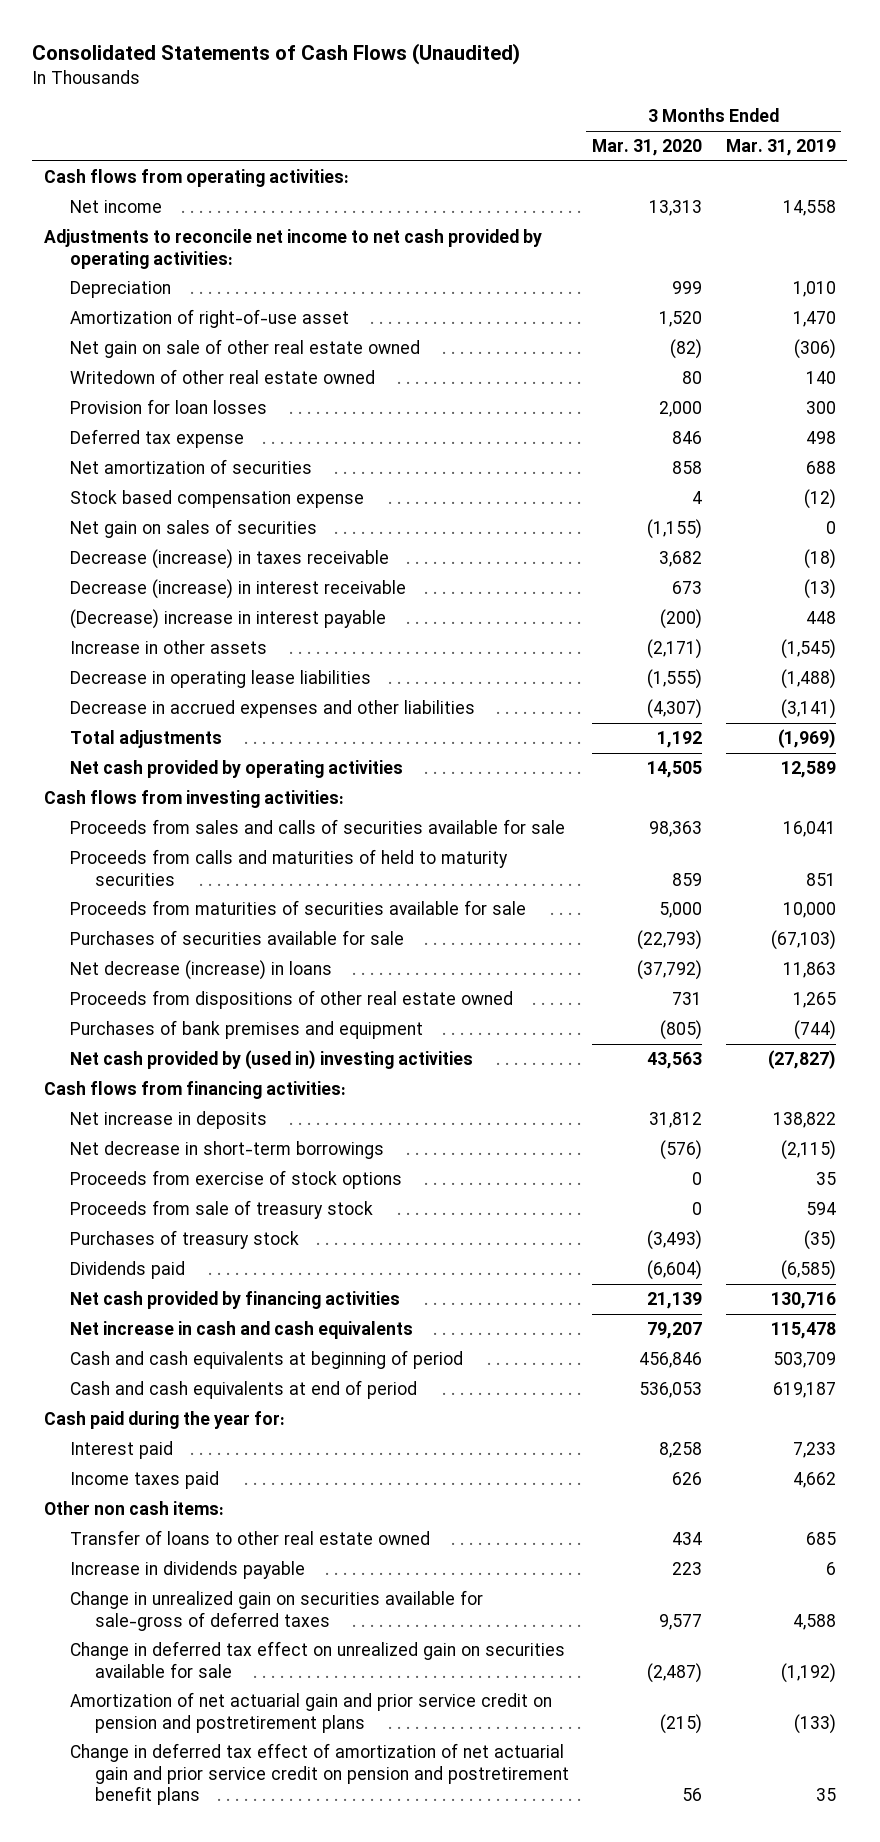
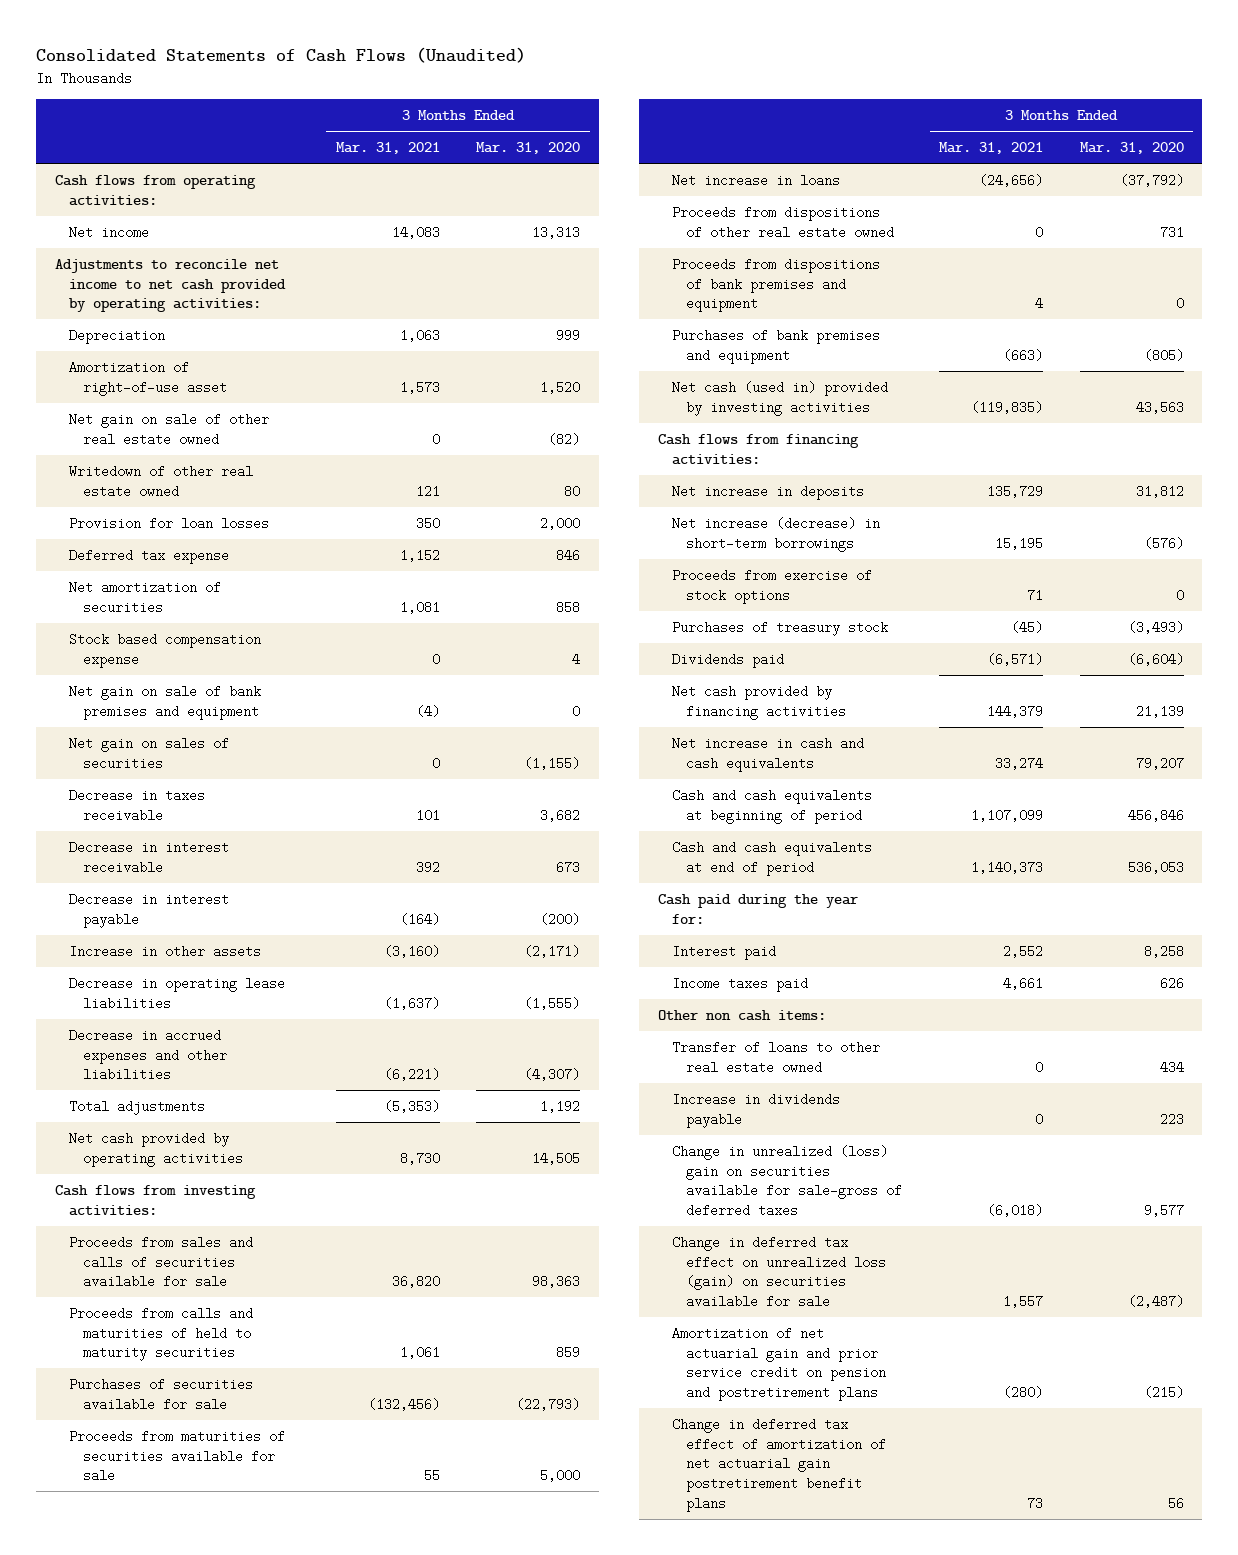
[725,139,836,157] Mar. 31, 2019 -> none
none -> [335,142,440,155] Mar. 31, 2021
none -> [68,684,261,720] Net gain on sale of bank premises and equipment
[69,549,389,570] Decrease (increase) in taxes receivable -> [68,788,205,822] Decrease in taxes receivable
[69,579,406,600] Decrease (increase) in interest receivable -> [68,840,229,874] Decrease in interest receivable
[69,609,386,630] (Decrease) increase in interest payable -> [68,892,229,928] Decrease in interest payable
[69,900,526,916] Proceeds from maturities of securities available for sale -> [68,1429,285,1483] Proceeds from maturities of securities available for sale
[69,960,332,981] Net decrease (increase) in loans -> [671,173,840,187] Net increase in loans
none -> [671,257,880,313] Proceeds from dispositions of bank premises and equipment
[69,1050,473,1070] Net cash provided by (used in) investing activities -> [671,380,888,416] Net cash (used in) provided by investing activities
[69,1141,384,1160] Net decrease in short-term borrowings -> [671,516,880,552] Net increase (decrease) in short-term borrowings
[69,1200,373,1220] Proceeds from sale of treasury stock -> none
[69,1590,483,1631] Change in unrealized gain on securities available for sale-gross of deferred taxes -> [671,1144,902,1218] Change in unrealized (loss) gain on securities available for sale-gross of deferred taxes
[69,1641,565,1678] Change in deferred tax effect on unrealized gain on securities available for sale -> [671,1235,886,1309] Change in deferred tax effect on unrealized loss (gain) on securities available for sale
[69,1743,569,1806] Change in deferred tax effect of amortization of net actuarial gain and prior service credit on pension and postretirement benefit plans -> [671,1417,886,1512] Change in deferred tax effect of amortization of net actuarial gain postretirement benefit plans

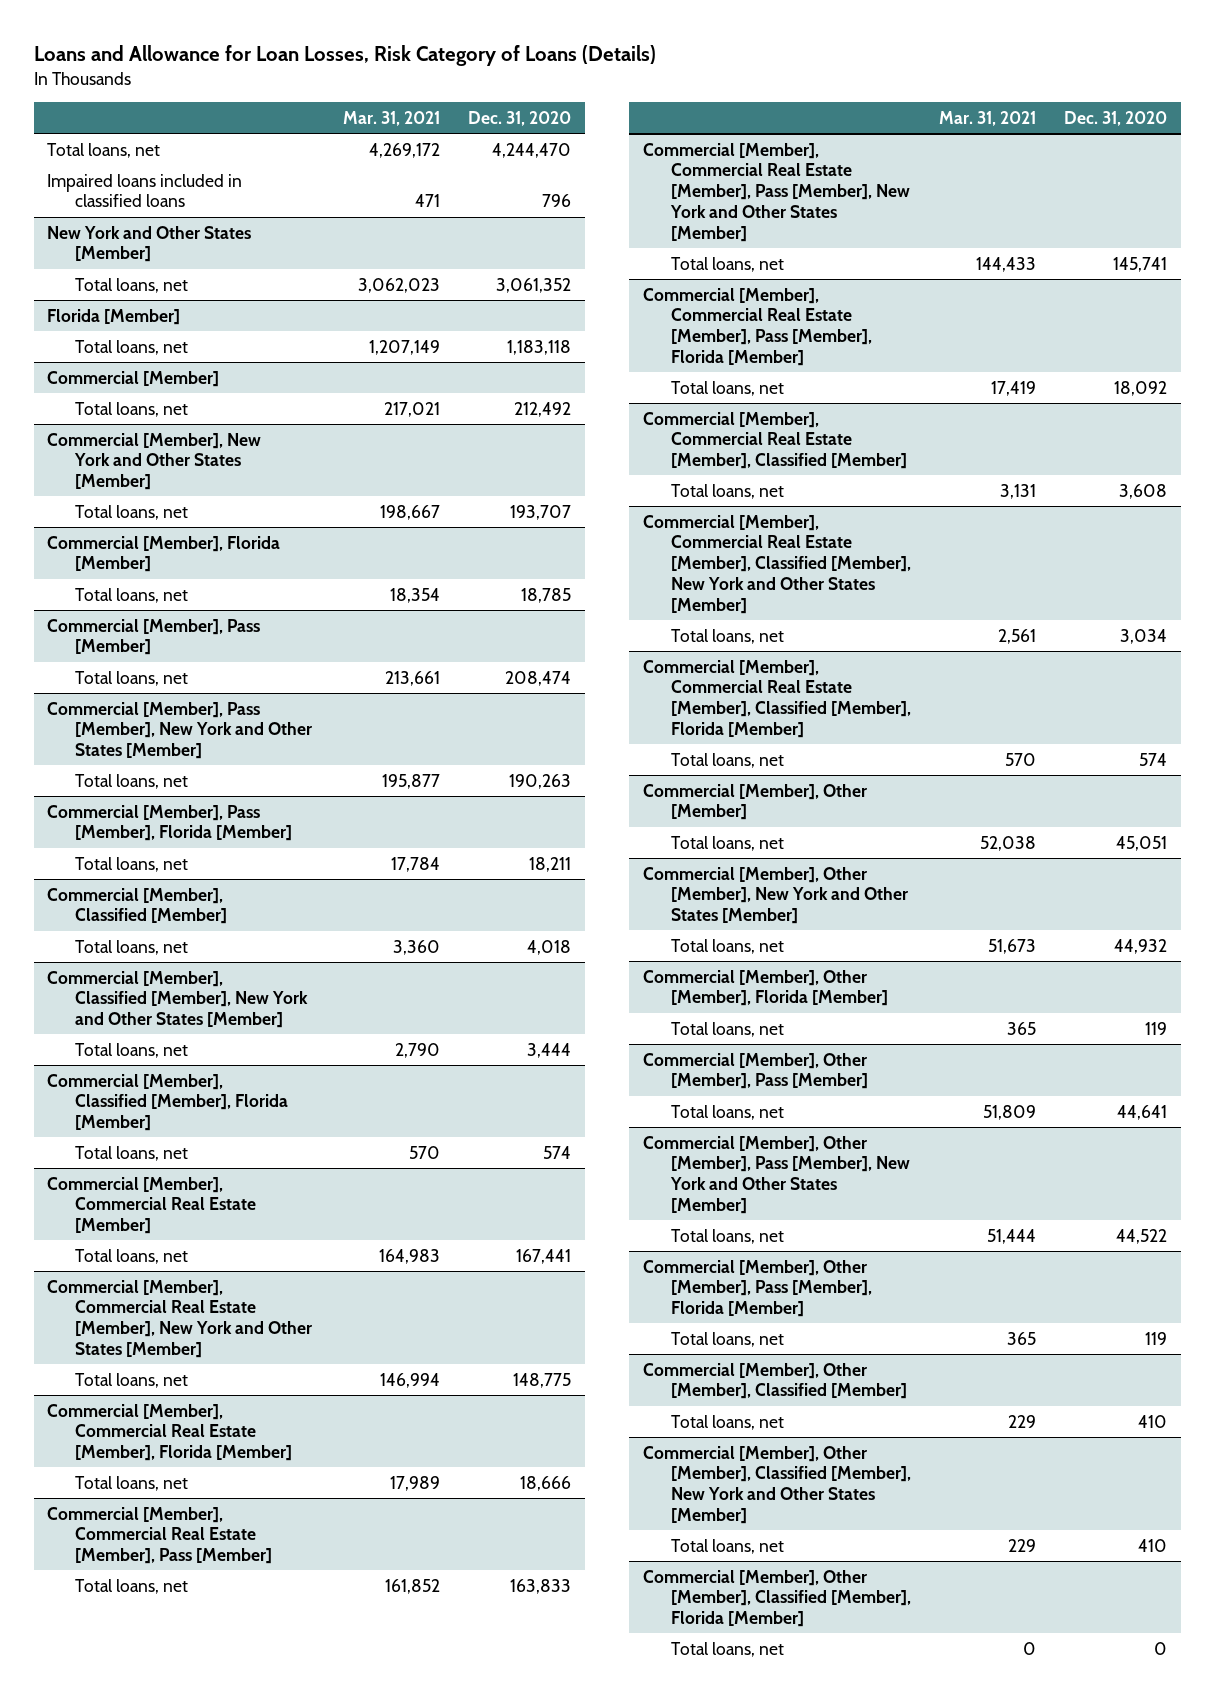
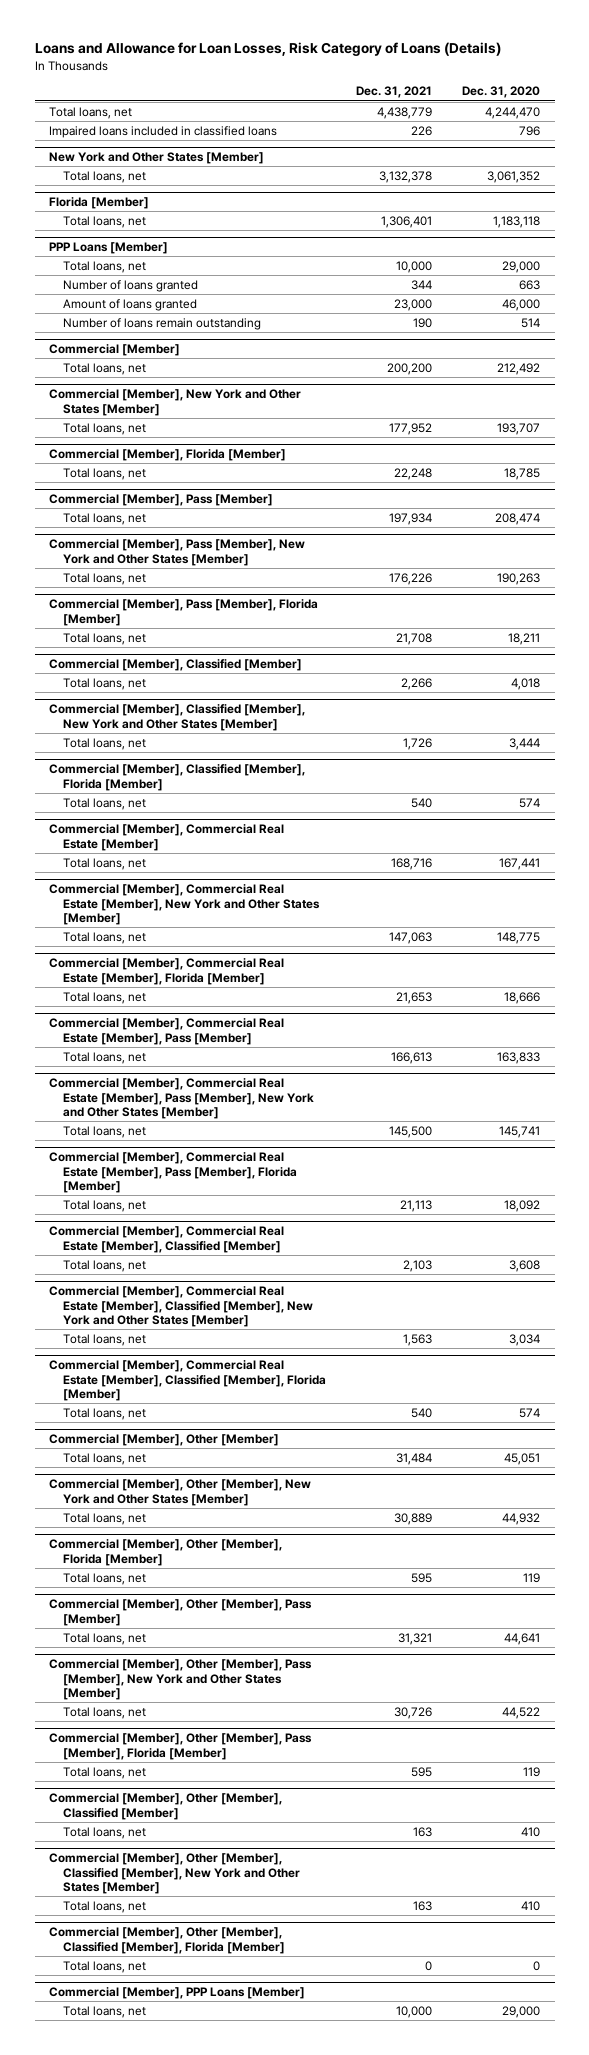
[343,110,441,126] Mar. 31, 2021 -> none
none -> [355,86,432,99] Dec. 31, 2021
none -> [49,242,169,255] PPP Loans [Member]
none -> [63,260,147,273] Total loans, net
none -> [63,279,199,292] Number of loans granted
none -> [63,298,198,311] Amount of loans granted
none -> [63,317,262,330] Number of loans remain outstanding
none -> [49,1987,306,2000] Commercial [Member], PPP Loans [Member]
none -> [63,2005,147,2018] Total loans, net

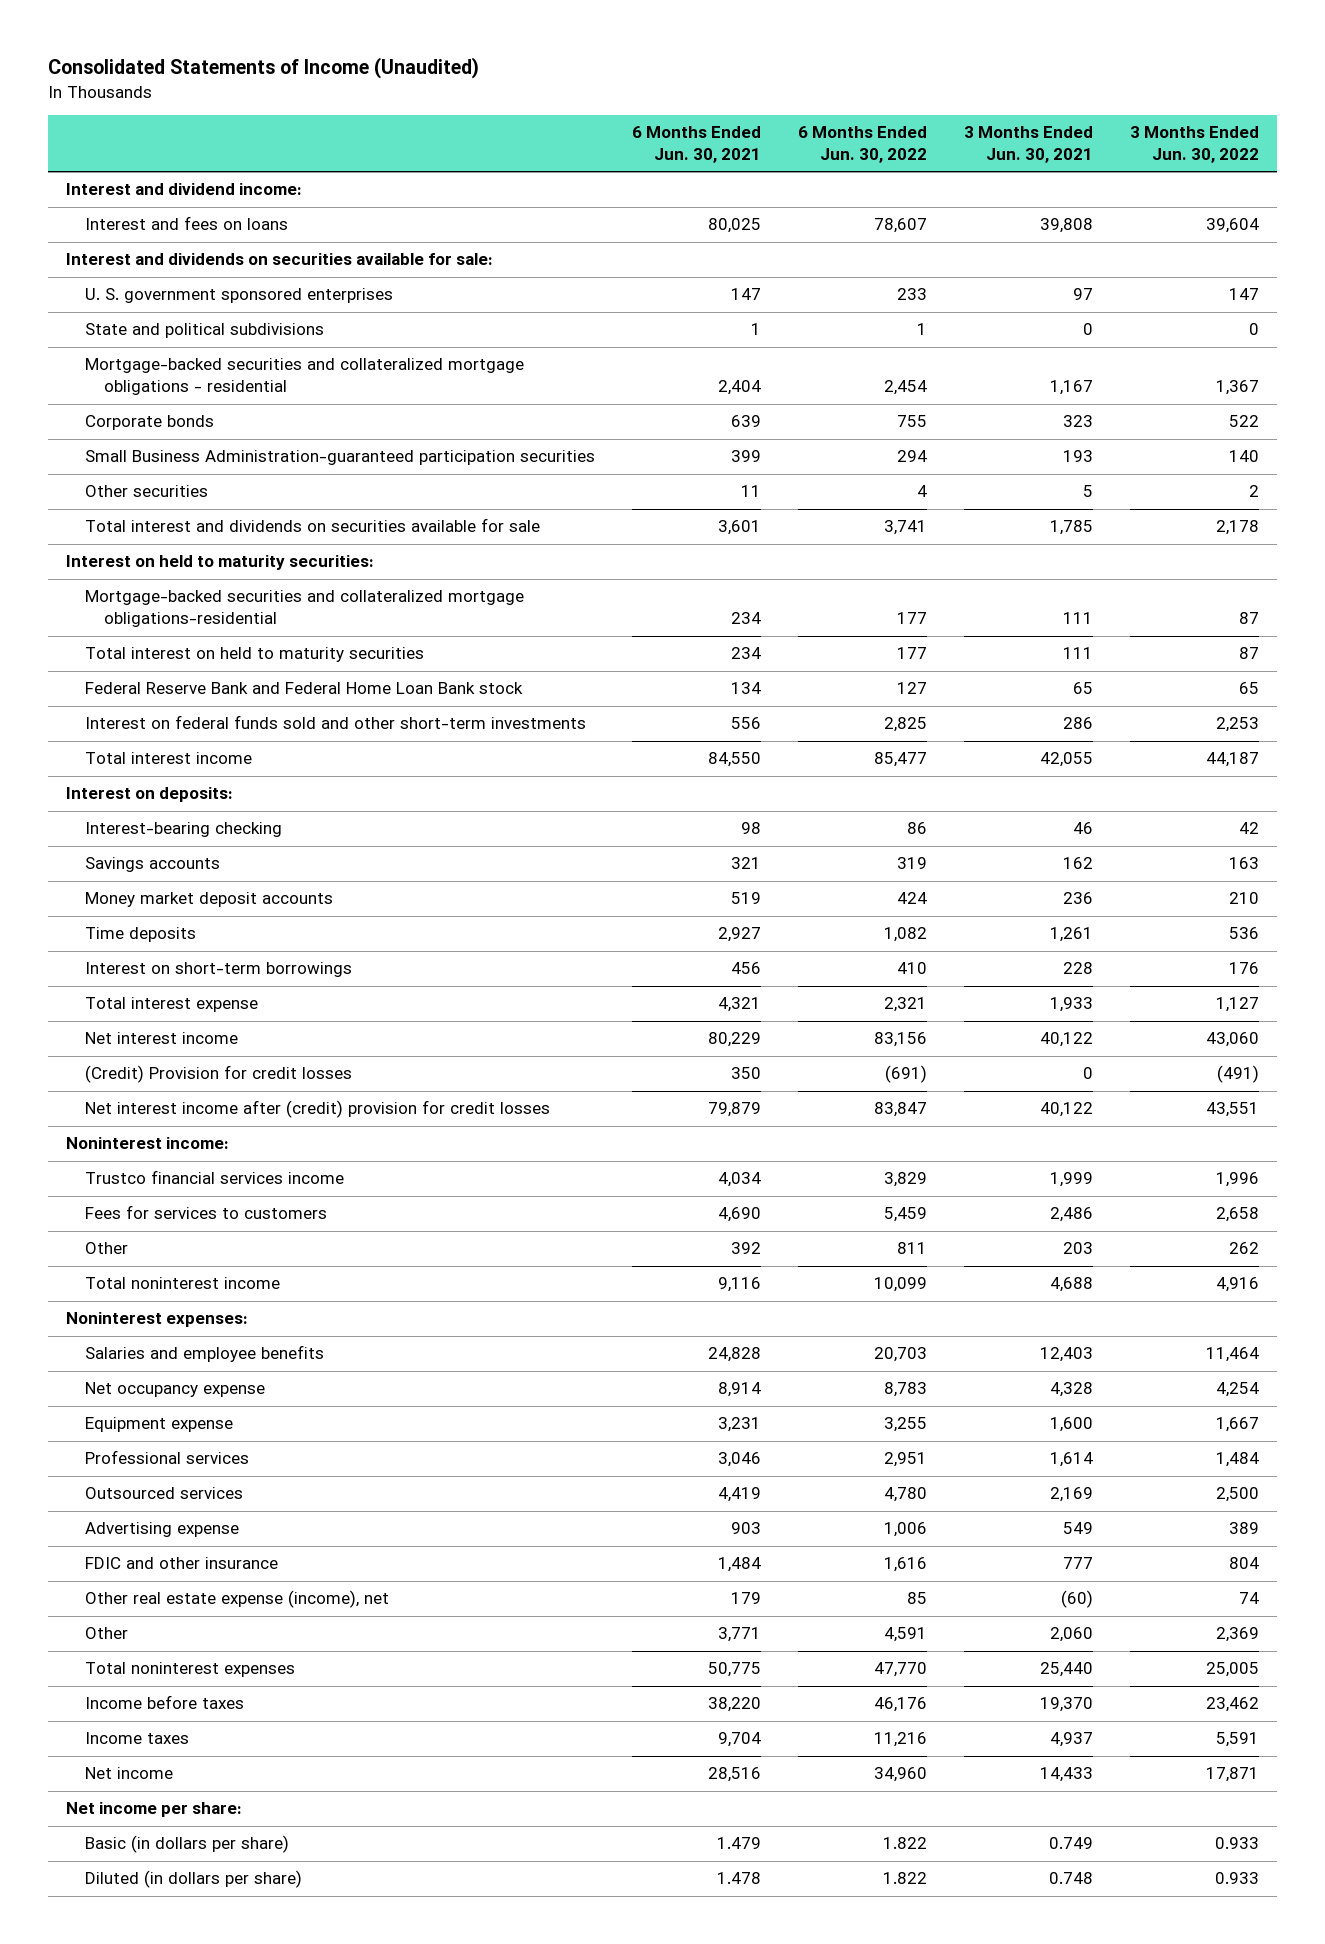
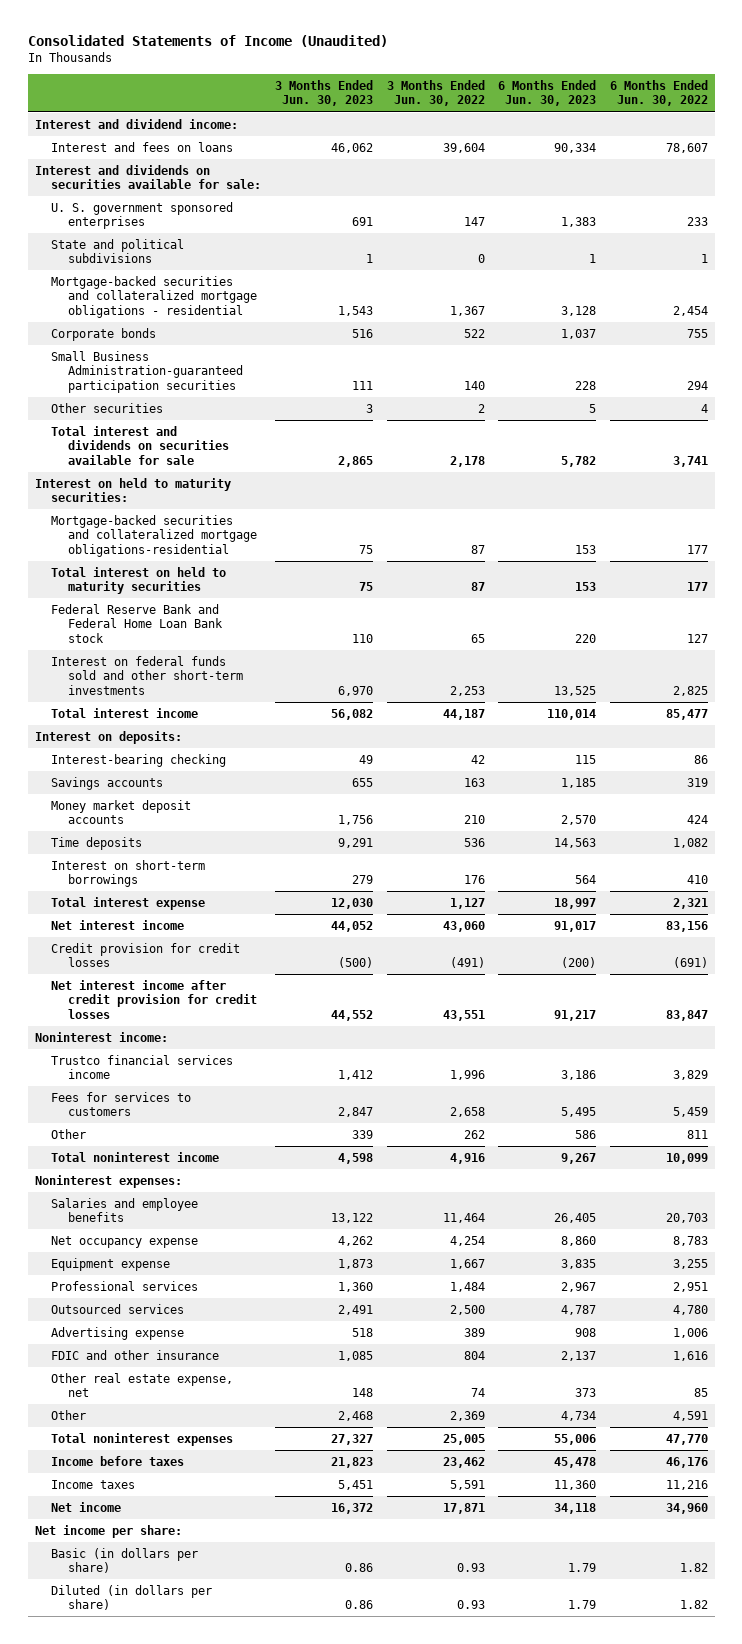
[632,126,762,164] 6 Months Ended Jun. 30, 2021 -> none
[963,126,1093,164] 3 Months Ended Jun. 30, 2021 -> none
none -> [275,79,374,107] 3 Months Ended Jun. 30, 2023
none -> [498,79,597,107] 6 Months Ended Jun. 30, 2023
[85,1065,353,1084] (Credit) Provision for credit losses -> [51,942,241,968] Credit provision for credit losses
[85,1100,551,1119] Net interest income after (credit) provision for credit losses -> [51,979,258,1019] Net interest income after credit provision for credit losses
[85,1590,390,1609] Other real estate expense (income), net -> [51,1372,234,1398] Other real estate expense, net
[882,1837,927,1850] 1.822 -> [679,1563,708,1573] 1.82
[1214,1837,1259,1850] 0.933 -> [456,1563,485,1573] 0.93
[882,1872,927,1885] 1.822 -> [679,1600,708,1610] 1.82
[1214,1872,1259,1885] 0.933 -> [456,1600,485,1610] 0.93

